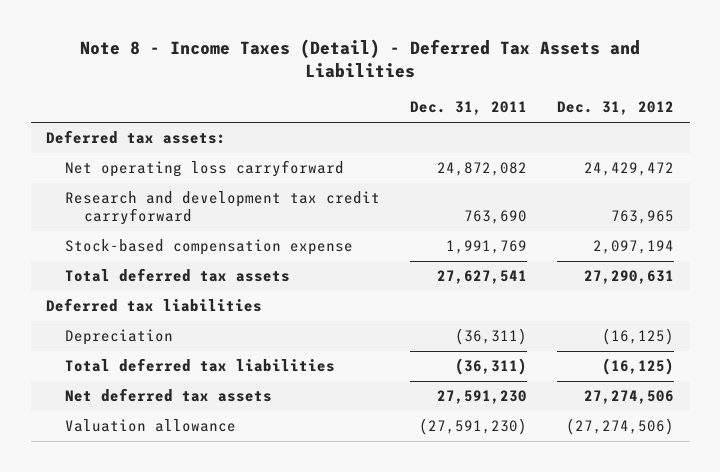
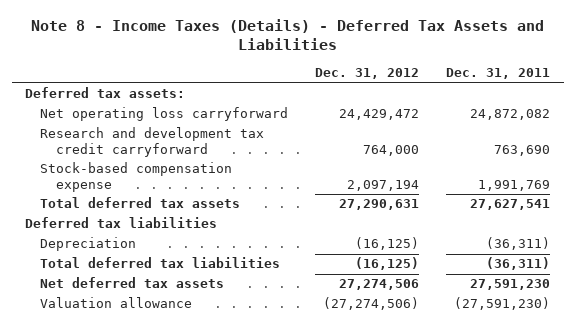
[80,38,641,79] Note 8 - Income Taxes (Detail) - Deferred Tax Assets and Liabilities -> [30,19,544,51] Note 8 - Income Taxes (Details) - Deferred Tax Assets and Liabilities
[611,210,675,225] 763,965 -> [363,145,420,157] 764,000

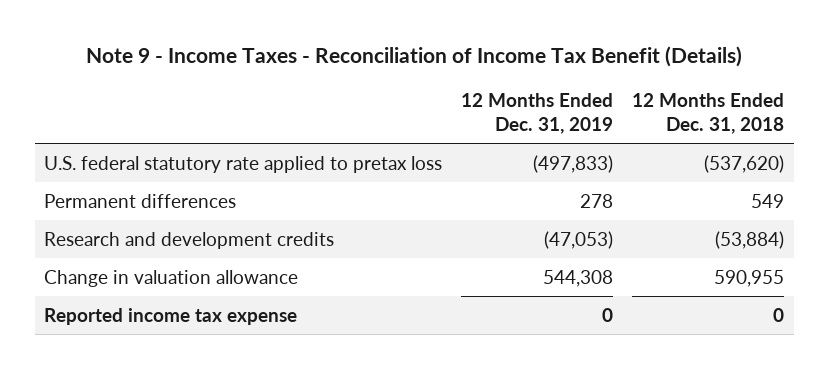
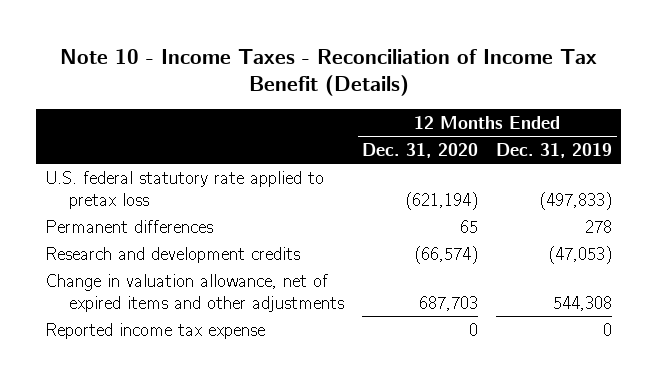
[86,46,743,68] Note 9 - Income Taxes - Reconciliation of Income Tax Benefit (Details) -> [59,48,597,97] Note 10 - Income Taxes - Reconciliation of Income Tax Benefit (Details)
[632,93,785,134] 12 Months Ended Dec. 31, 2018 -> none
none -> [362,142,479,158] Dec. 31, 2020
[44,269,299,287] Change in valuation allowance -> [45,273,345,312] Change in valuation allowance, net of expired items and other adjustments

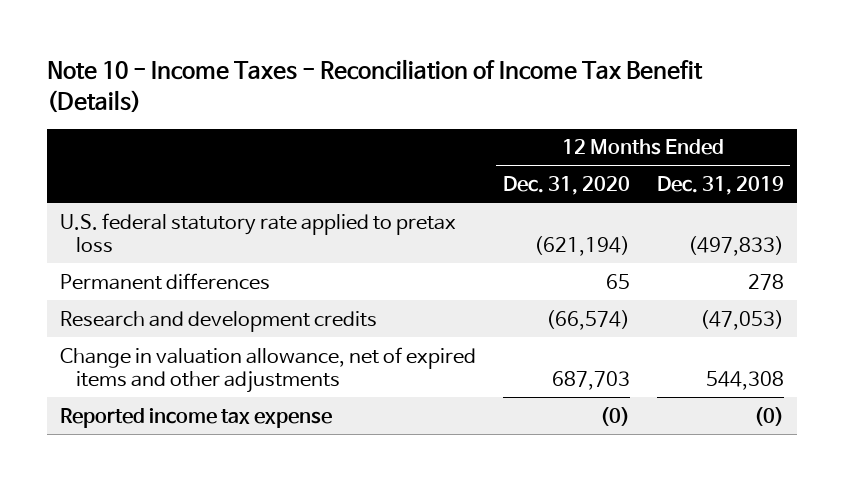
[469,322,479,336] 0 -> [599,406,630,426] (0)
[603,322,613,336] 0 -> [753,406,784,426] (0)

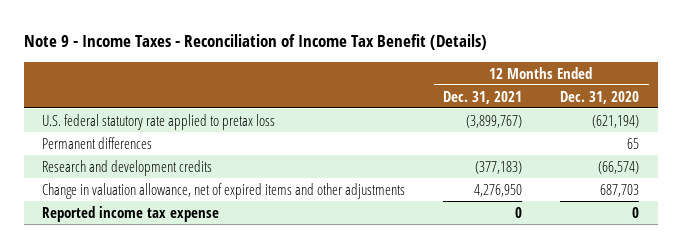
[46,58,703,113] Note 10 - Income Taxes - Reconciliation of Income Tax Benefit (Details) -> [23,33,487,50] Note 9 - Income Taxes - Reconciliation of Income Tax Benefit (Details)
[656,176,784,196] Dec. 31, 2019 -> none
none -> [443,90,523,104] Dec. 31, 2021
[599,406,630,426] (0) -> [632,206,640,218] 0

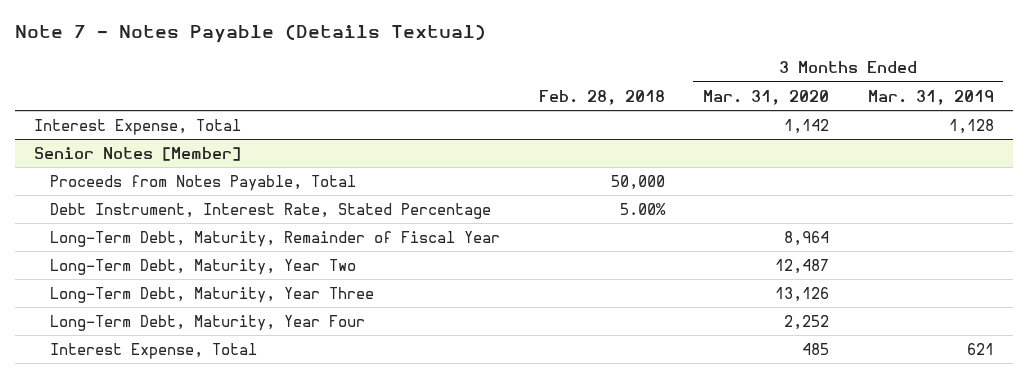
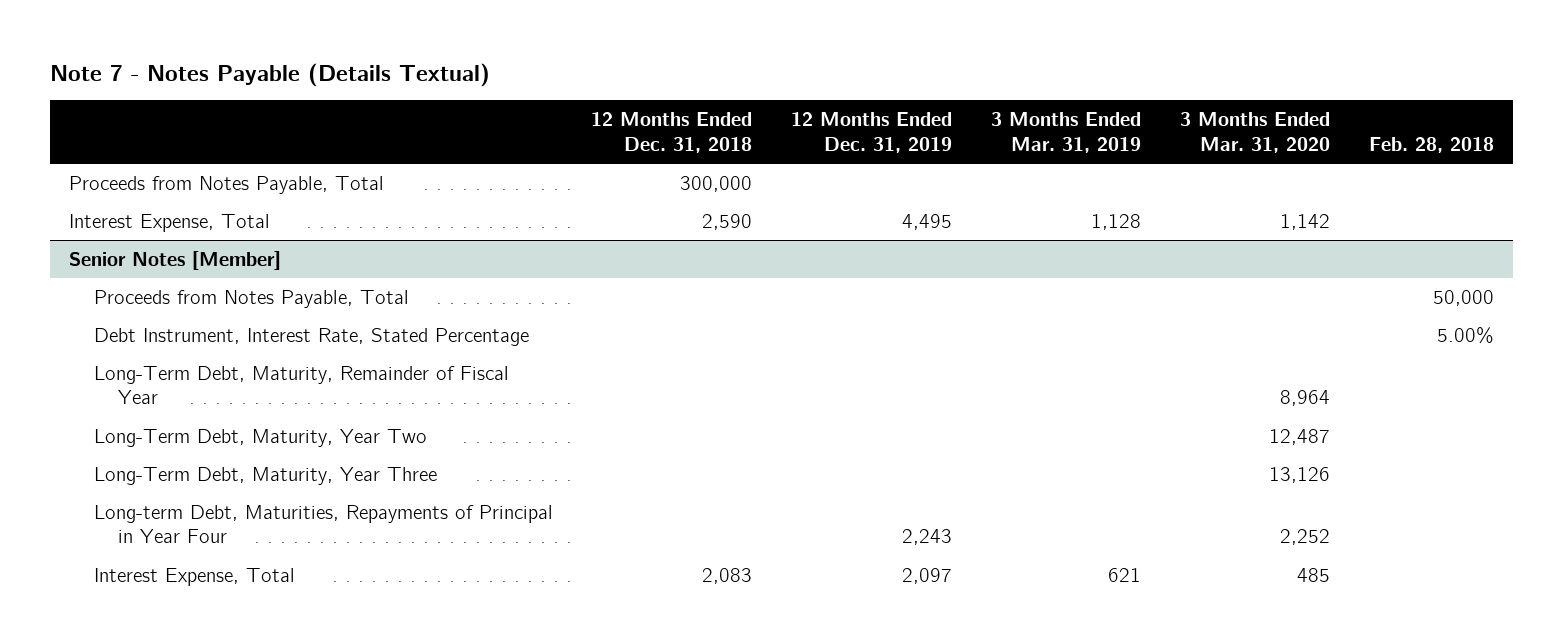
none -> [591,112,753,153] 12 Months Ended Dec. 31, 2018
none -> [791,112,953,153] 12 Months Ended Dec. 31, 2019
none -> [69,175,385,194] Proceeds from Notes Payable, Total
[49,314,365,331] Long-Term Debt, Maturity, Year Four -> [93,504,553,544] Long-term Debt, Maturities, Repayments of Principal in Year Four

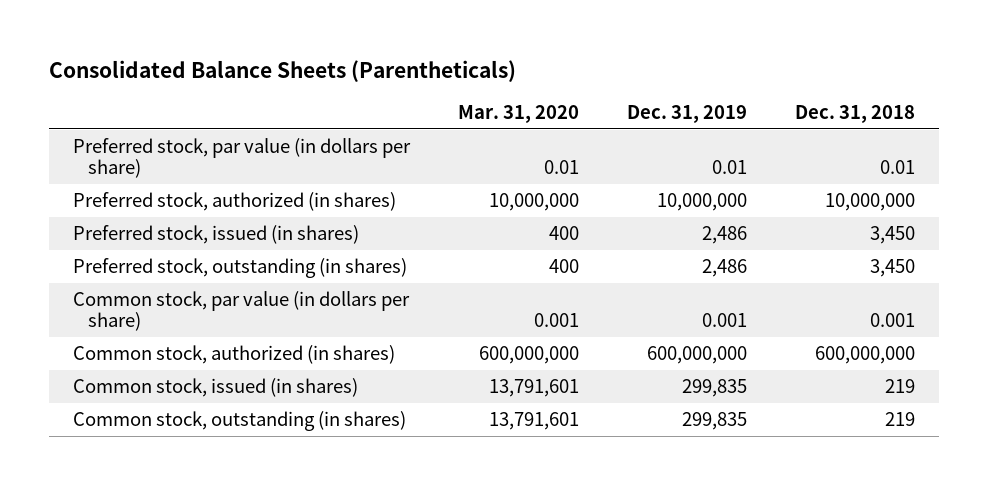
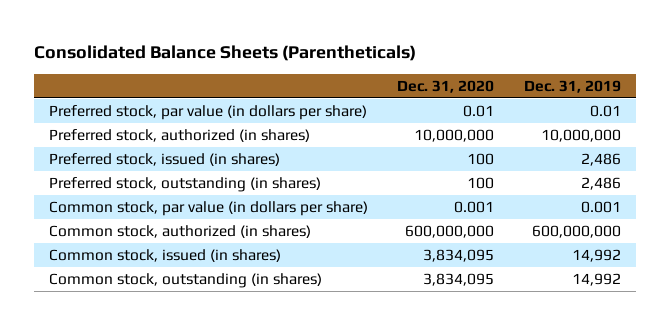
[458,105,580,124] Mar. 31, 2020 -> none
[795,105,916,124] Dec. 31, 2018 -> none
none -> [397,80,495,94] Dec. 31, 2020
[682,378,748,397] 299,835 -> [571,249,621,263] 14,992
[682,411,748,430] 299,835 -> [571,273,621,287] 14,992

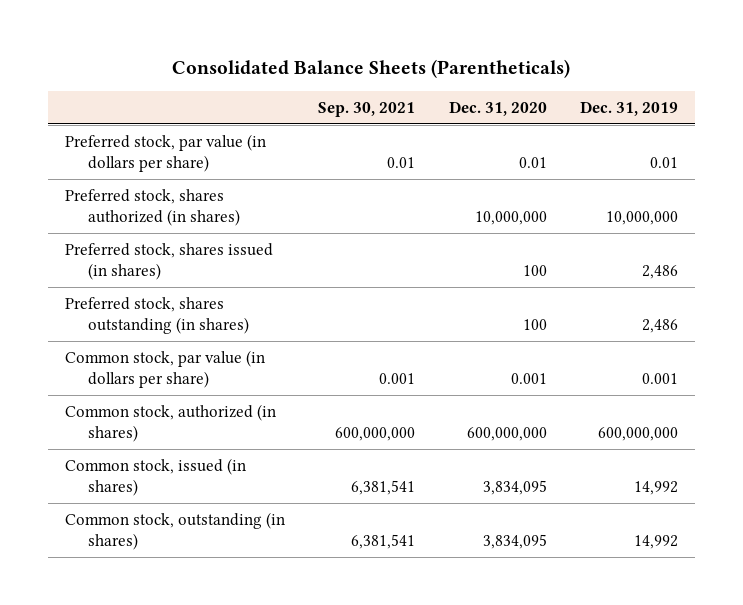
none -> [318,101,416,117] Sep. 30, 2021
[48,129,310,143] Preferred stock, authorized (in shares) -> [64,188,240,227] Preferred stock, shares authorized (in shares)
[48,153,280,167] Preferred stock, issued (in shares) -> [64,242,273,281] Preferred stock, shares issued (in shares)
[48,177,321,193] Preferred stock, outstanding (in shares) -> [64,296,249,335] Preferred stock, shares outstanding (in shares)

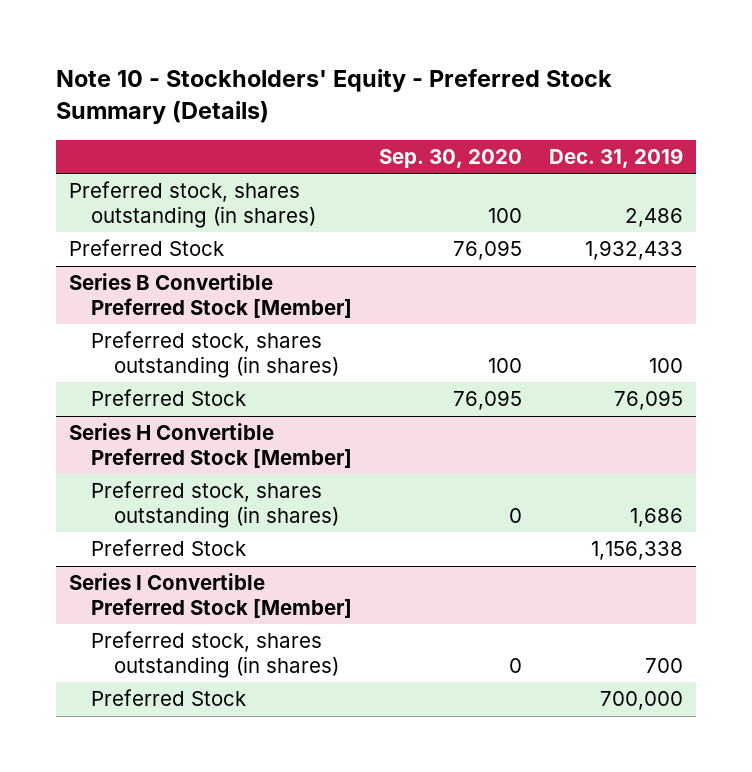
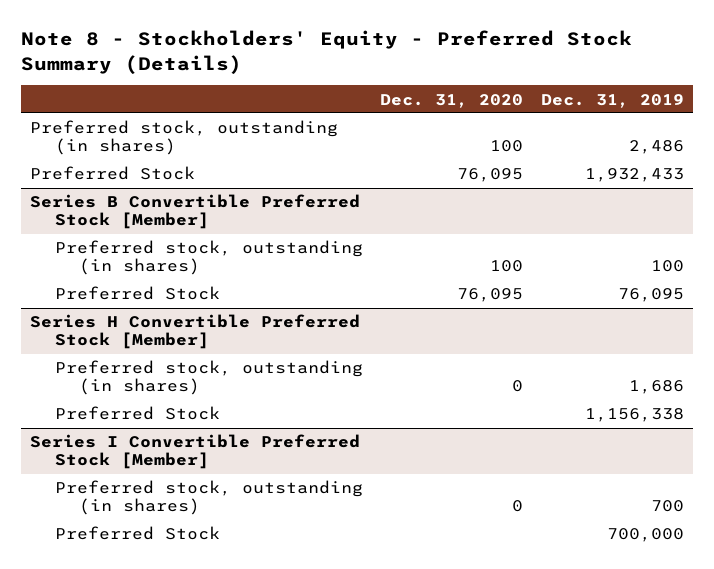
[55,69,612,125] Note 10 - Stockholders' Equity - Preferred Stock Summary (Details) -> [21,30,633,74] Note 8 - Stockholders' Equity - Preferred Stock Summary (Details)
[379,148,523,168] Sep. 30, 2020 -> none
none -> [380,93,524,108] Dec. 31, 2020
[68,181,317,228] Preferred stock, shares outstanding (in shares) -> [30,120,339,156] Preferred stock, outstanding (in shares)
[91,331,339,378] Preferred stock, shares outstanding (in shares) -> [54,240,363,276] Preferred stock, outstanding (in shares)
[91,481,339,528] Preferred stock, shares outstanding (in shares) -> [54,360,363,396] Preferred stock, outstanding (in shares)
[91,631,339,678] Preferred stock, shares outstanding (in shares) -> [54,480,363,516] Preferred stock, outstanding (in shares)

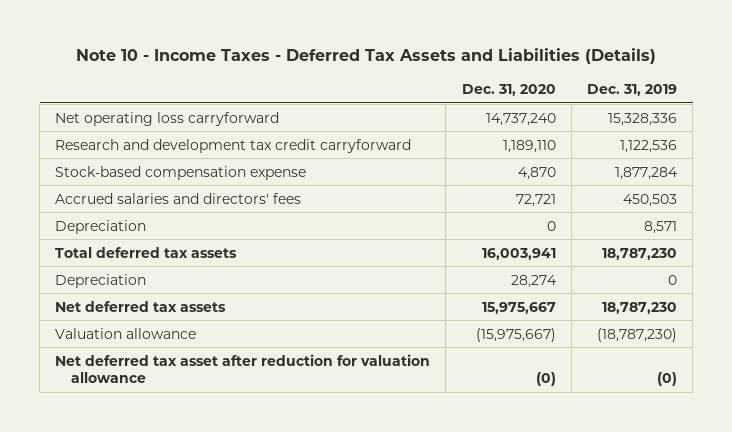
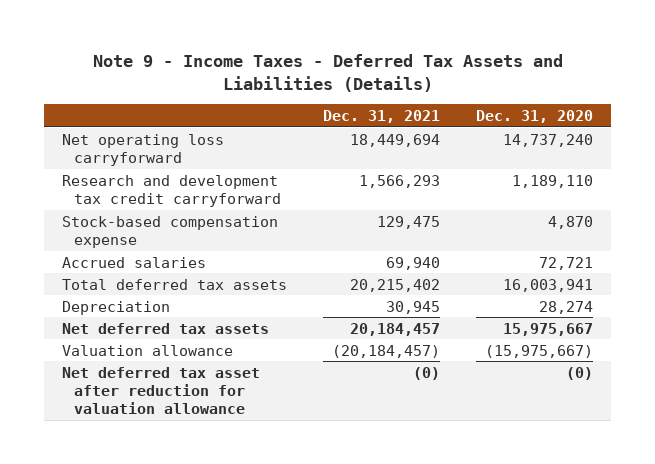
[76,48,657,65] Note 10 - Income Taxes - Deferred Tax Assets and Liabilities (Details) -> [92,53,563,92] Note 9 - Income Taxes - Deferred Tax Assets and Liabilities (Details)
[586,83,677,96] Dec. 31, 2019 -> none
none -> [323,109,441,123] Dec. 31, 2021
[55,219,147,234] Depreciation -> none
[55,192,302,204] Accrued salaries and directors' fees -> [61,256,206,268] Accrued salaries

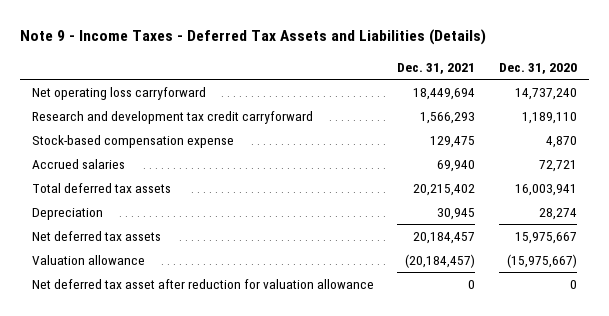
[413,366,441,380] (0) -> [468,279,476,289] 0
[566,366,594,380] (0) -> [569,279,577,289] 0

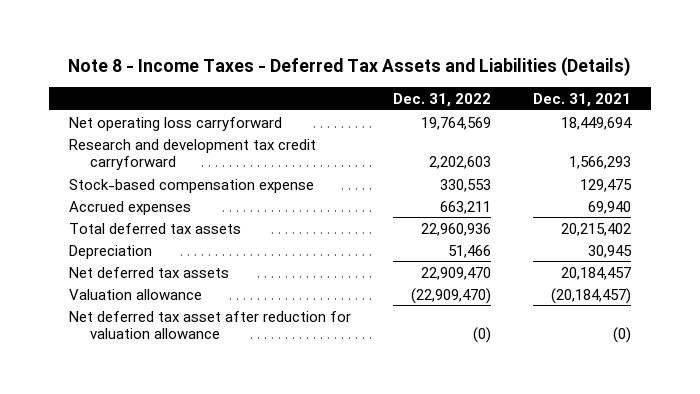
[20,29,487,46] Note 9 - Income Taxes - Deferred Tax Assets and Liabilities (Details) -> [68,57,632,77] Note 8 - Income Taxes - Deferred Tax Assets and Liabilities (Details)
[498,62,577,74] Dec. 31, 2020 -> none
none -> [393,92,492,107] Dec. 31, 2022
[32,158,126,169] Accrued salaries -> [69,200,192,215] Accrued expenses
[468,279,476,289] 0 -> [612,327,631,344] (0)

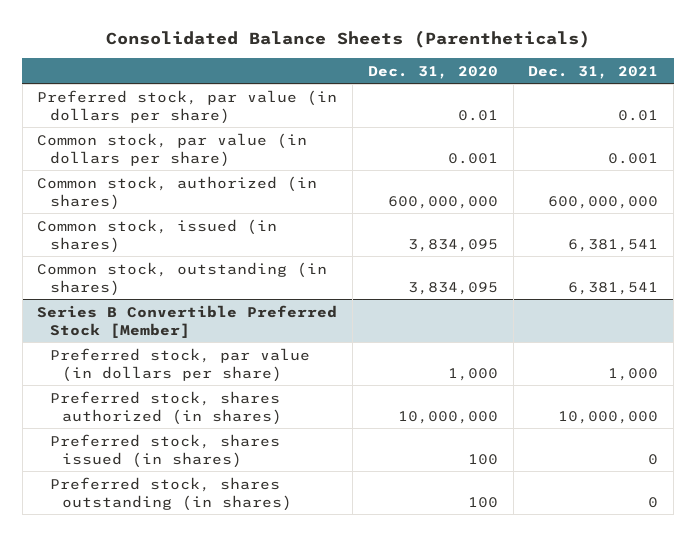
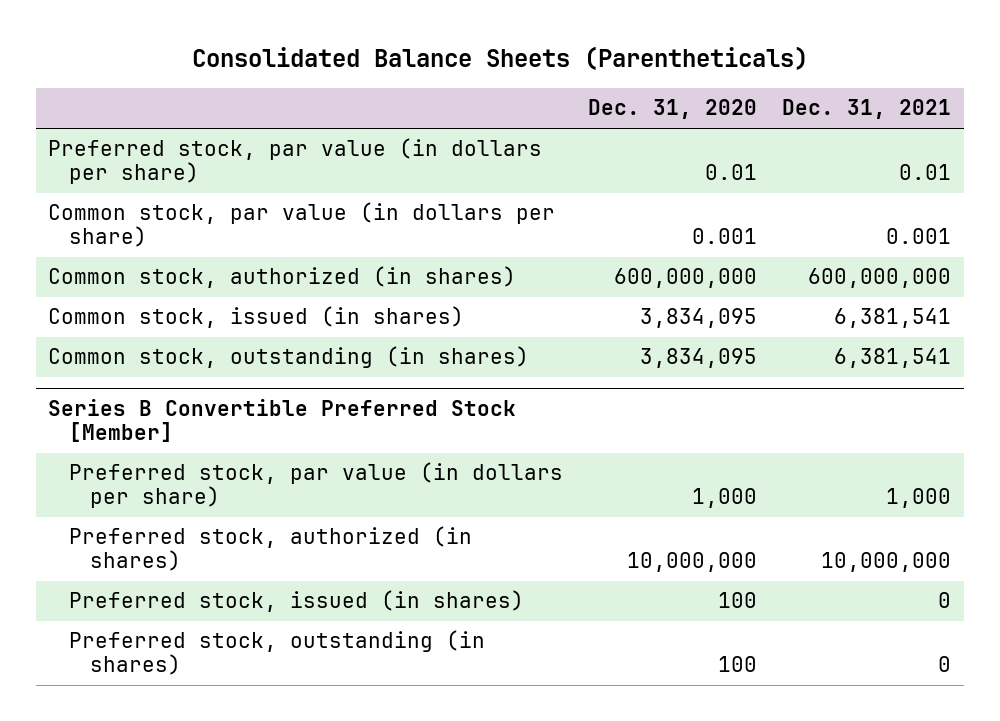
[49,390,283,425] Preferred stock, shares authorized (in shares) -> [69,526,473,572] Preferred stock, authorized (in shares)
[49,433,280,468] Preferred stock, shares issued (in shares) -> [69,590,525,613] Preferred stock, issued (in shares)
[49,476,293,511] Preferred stock, shares outstanding (in shares) -> [69,630,486,676] Preferred stock, outstanding (in shares)

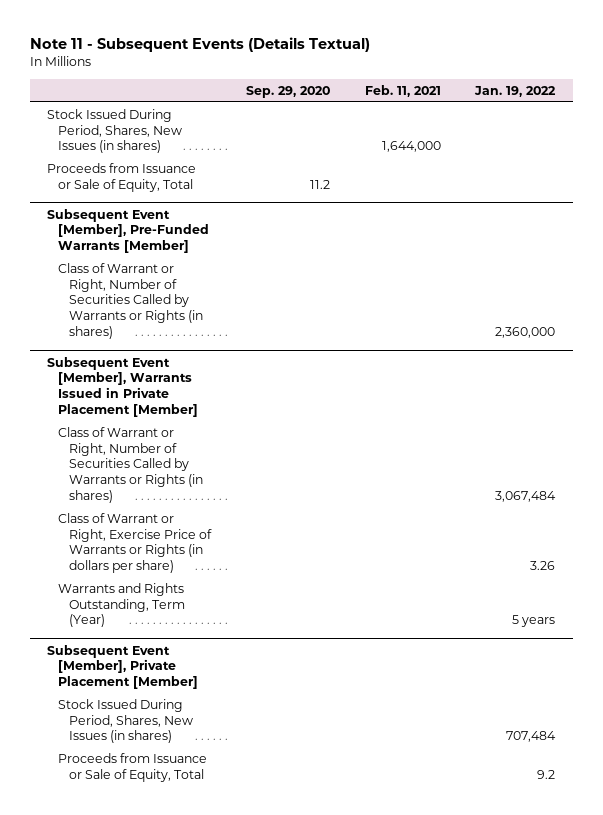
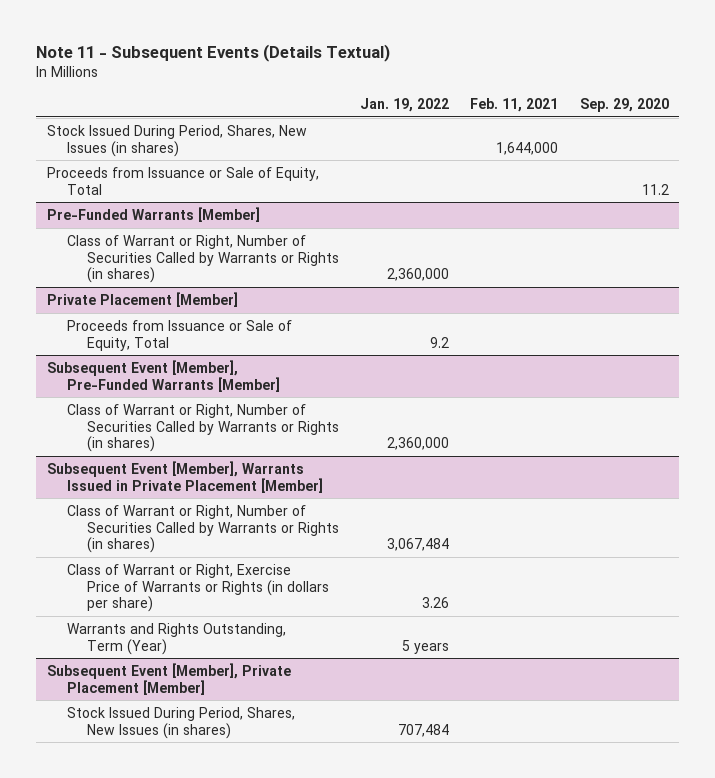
none -> [46,206,260,222] Pre-Funded Warrants [Member]
none -> [66,234,339,284] Class of Warrant or Right, Number of Securities Called by Warrants or Rights (in shares)
none -> [46,291,238,307] Private Placement [Member]
none -> [66,319,292,351] Proceeds from Issuance or Sale of Equity, Total
[58,752,208,782] Proceeds from Issuance or Sale of Equity, Total -> none

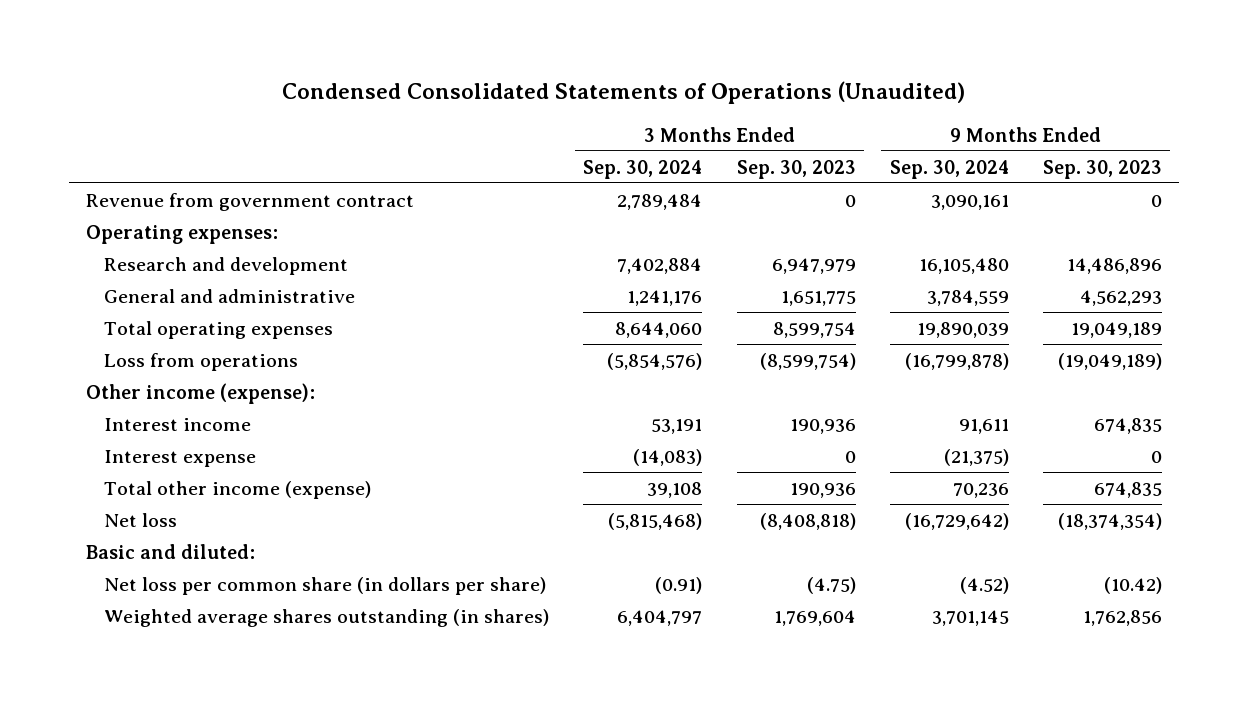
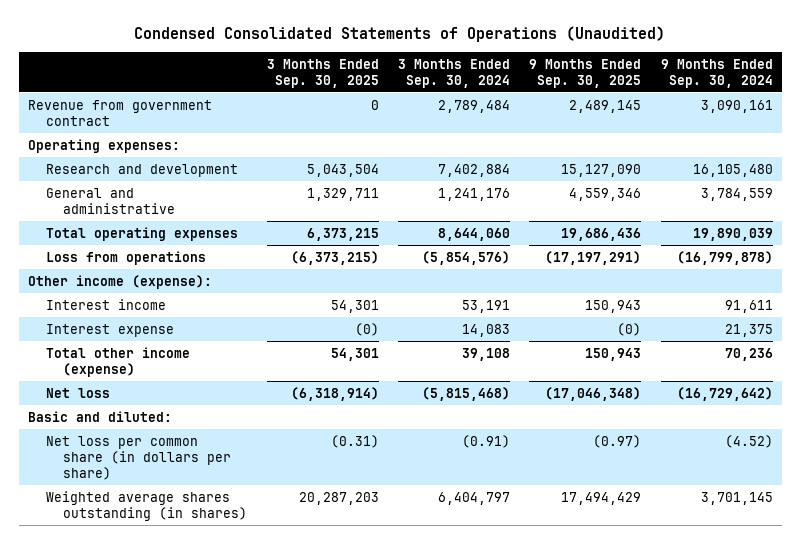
[736,159,856,179] Sep. 30, 2023 -> none
[1042,159,1162,179] Sep. 30, 2023 -> none
none -> [266,58,379,88] 3 Months Ended Sep. 30, 2025
none -> [529,58,642,88] 9 Months Ended Sep. 30, 2025
[633,448,703,466] (14,083) -> [461,323,510,337] 14,083
[943,448,1009,466] (21,375) -> [724,323,773,337] 21,375

